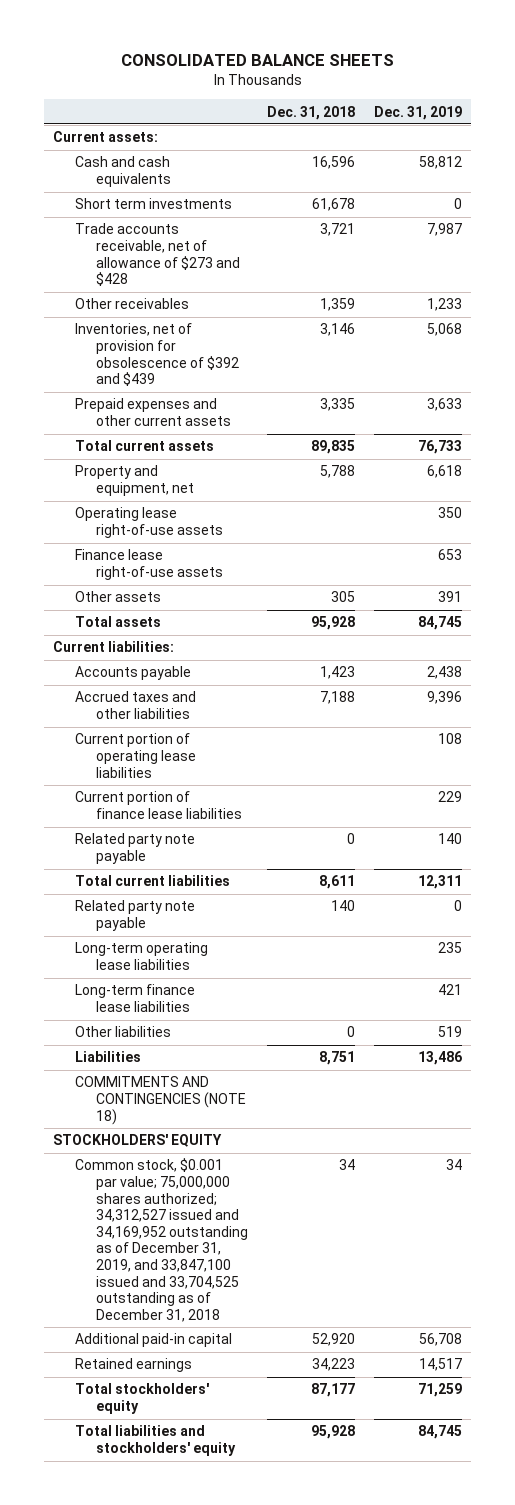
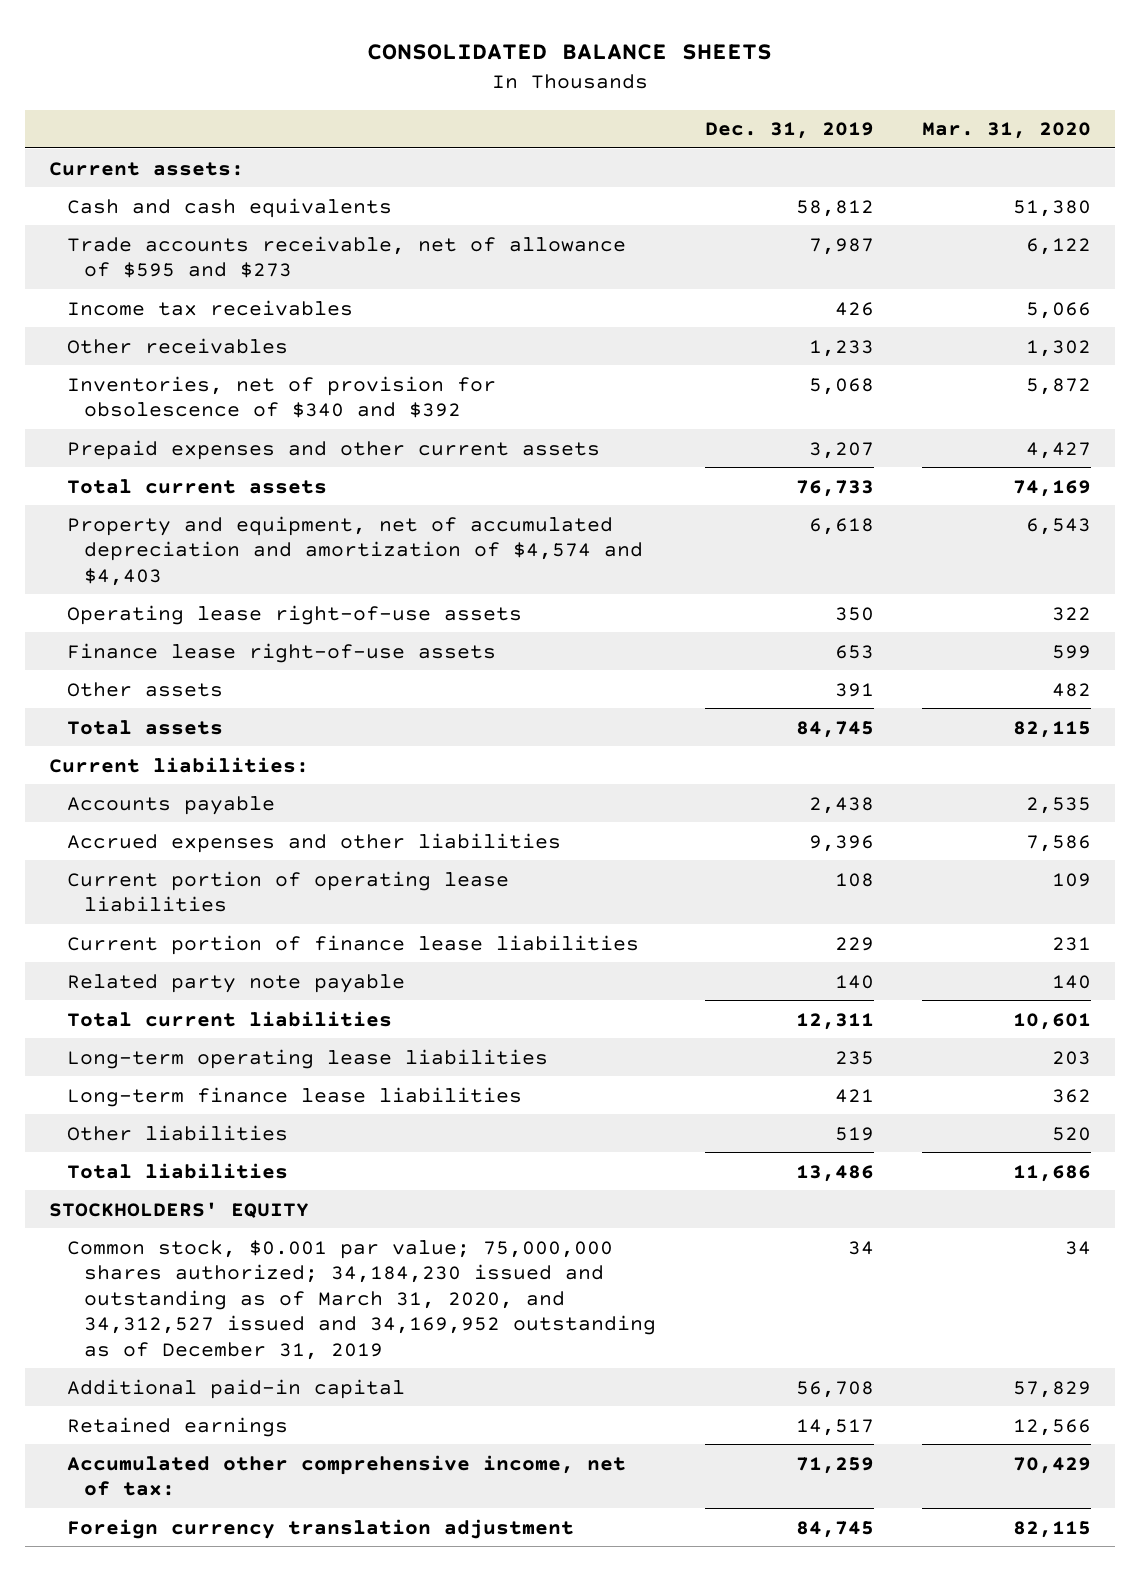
[266,105,355,120] Dec. 31, 2018 -> none
none -> [921,122,1091,140] Mar. 31, 2020
[74,198,232,210] Short term investments -> none
[74,223,240,287] Trade accounts receivable, net of allowance of $273 and $428 -> [66,235,626,279] Trade accounts receivable, net of allowance of $595 and $273
none -> [66,299,353,316] Income tax receivables
[74,323,239,387] Inventories, net of provision for obsolescence of $392 and $439 -> [66,375,496,419] Inventories, net of provision for obsolescence of $340 and $392
[426,398,462,412] 3,633 -> [808,441,874,459] 3,207
[74,465,194,497] Property and equipment, net -> [66,515,644,586] Property and equipment, net of accumulated depreciation and amortization of $4,574 and $4,403
[74,691,196,720] Accrued taxes and other liabilities -> [66,832,561,853] Accrued expenses and other liabilities
[74,900,195,932] Related party note payable -> none
[74,1076,246,1125] COMMITMENTS AND CONTINGENCIES (NOTE 18) -> none
[74,1051,141,1063] Liabilities -> [66,1162,288,1179] Total liabilities
[74,1158,248,1322] Common stock, $0.001 par value; 75,000,000 shares authorized; 34,312,527 issued and 34,169,952 outstanding as of December 31, 2019, and 33,847,100 issued and 33,704,525 outstanding as of December 31, 2018 -> [66,1239,657,1360] Common stock, $0.001 par value; 75,000,000 shares authorized; 34,184,230 issued and outstanding as of March 31, 2020, and 34,312,527 issued and 34,169,952 outstanding as of December 31, 2019
[74,1383,209,1415] Total stockholders' equity -> [66,1454,626,1497] Accumulated other comprehensive income, net of tax:
[74,1425,236,1457] Total liabilities and stockholders' equity -> [66,1518,574,1539] Foreign currency translation adjustment

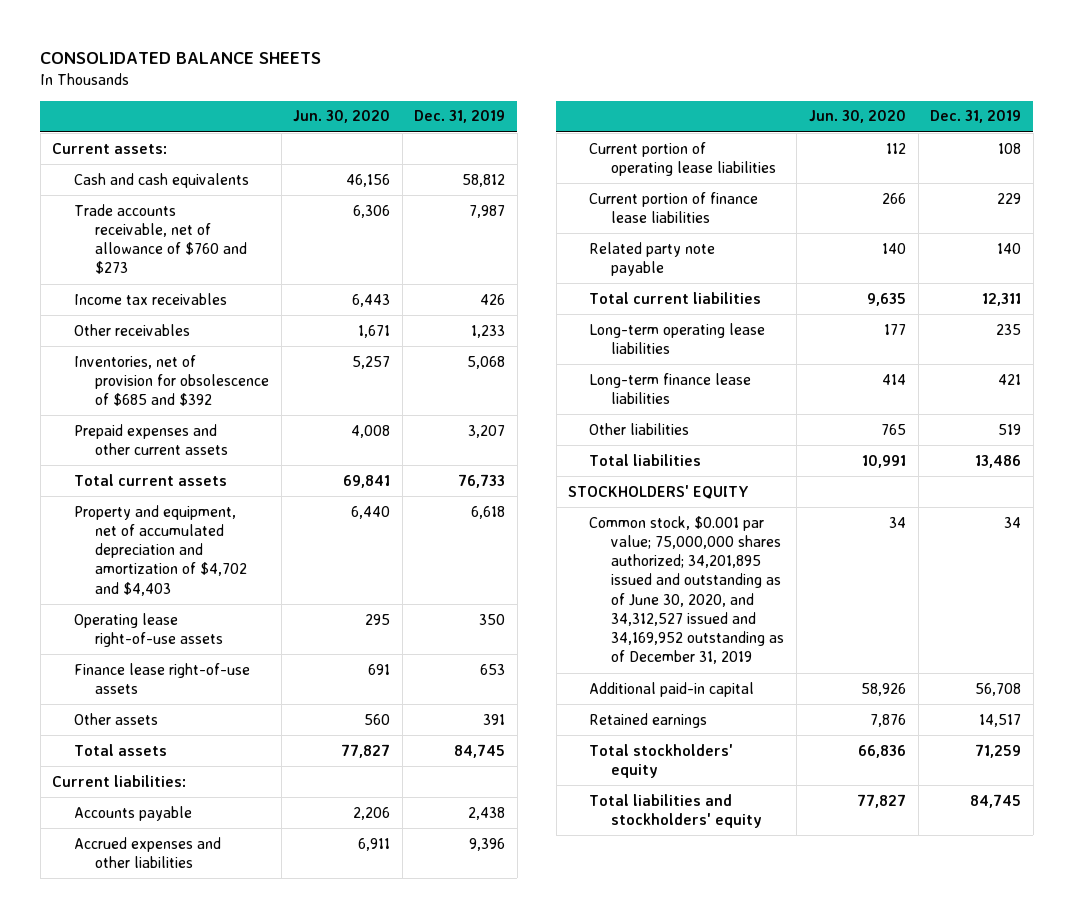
[921,122,1091,140] Mar. 31, 2020 -> none
none -> [293,110,391,124] Jun. 30, 2020
[66,235,626,279] Trade accounts receivable, net of allowance of $595 and $273 -> [73,203,248,275] Trade accounts receivable, net of allowance of $760 and $273
[66,375,496,419] Inventories, net of provision for obsolescence of $340 and $392 -> [73,354,270,407] Inventories, net of provision for obsolescence of $685 and $392
[66,515,644,586] Property and equipment, net of accumulated depreciation and amortization of $4,574 and $4,403 -> [73,504,248,596] Property and equipment, net of accumulated depreciation and amortization of $4,702 and $4,403
[66,1239,657,1360] Common stock, $0.001 par value; 75,000,000 shares authorized; 34,184,230 issued and outstanding as of March 31, 2020, and 34,312,527 issued and 34,169,952 outstanding as of December 31, 2019 -> [589,515,784,665] Common stock, $0.001 par value; 75,000,000 shares authorized; 34,201,895 issued and outstanding as of June 30, 2020, and 34,312,527 issued and 34,169,952 outstanding as of December 31, 2019
[66,1454,626,1497] Accumulated other comprehensive income, net of tax: -> [589,743,734,778] Total stockholders' equity
[66,1518,574,1539] Foreign currency translation adjustment -> [589,793,762,828] Total liabilities and stockholders' equity

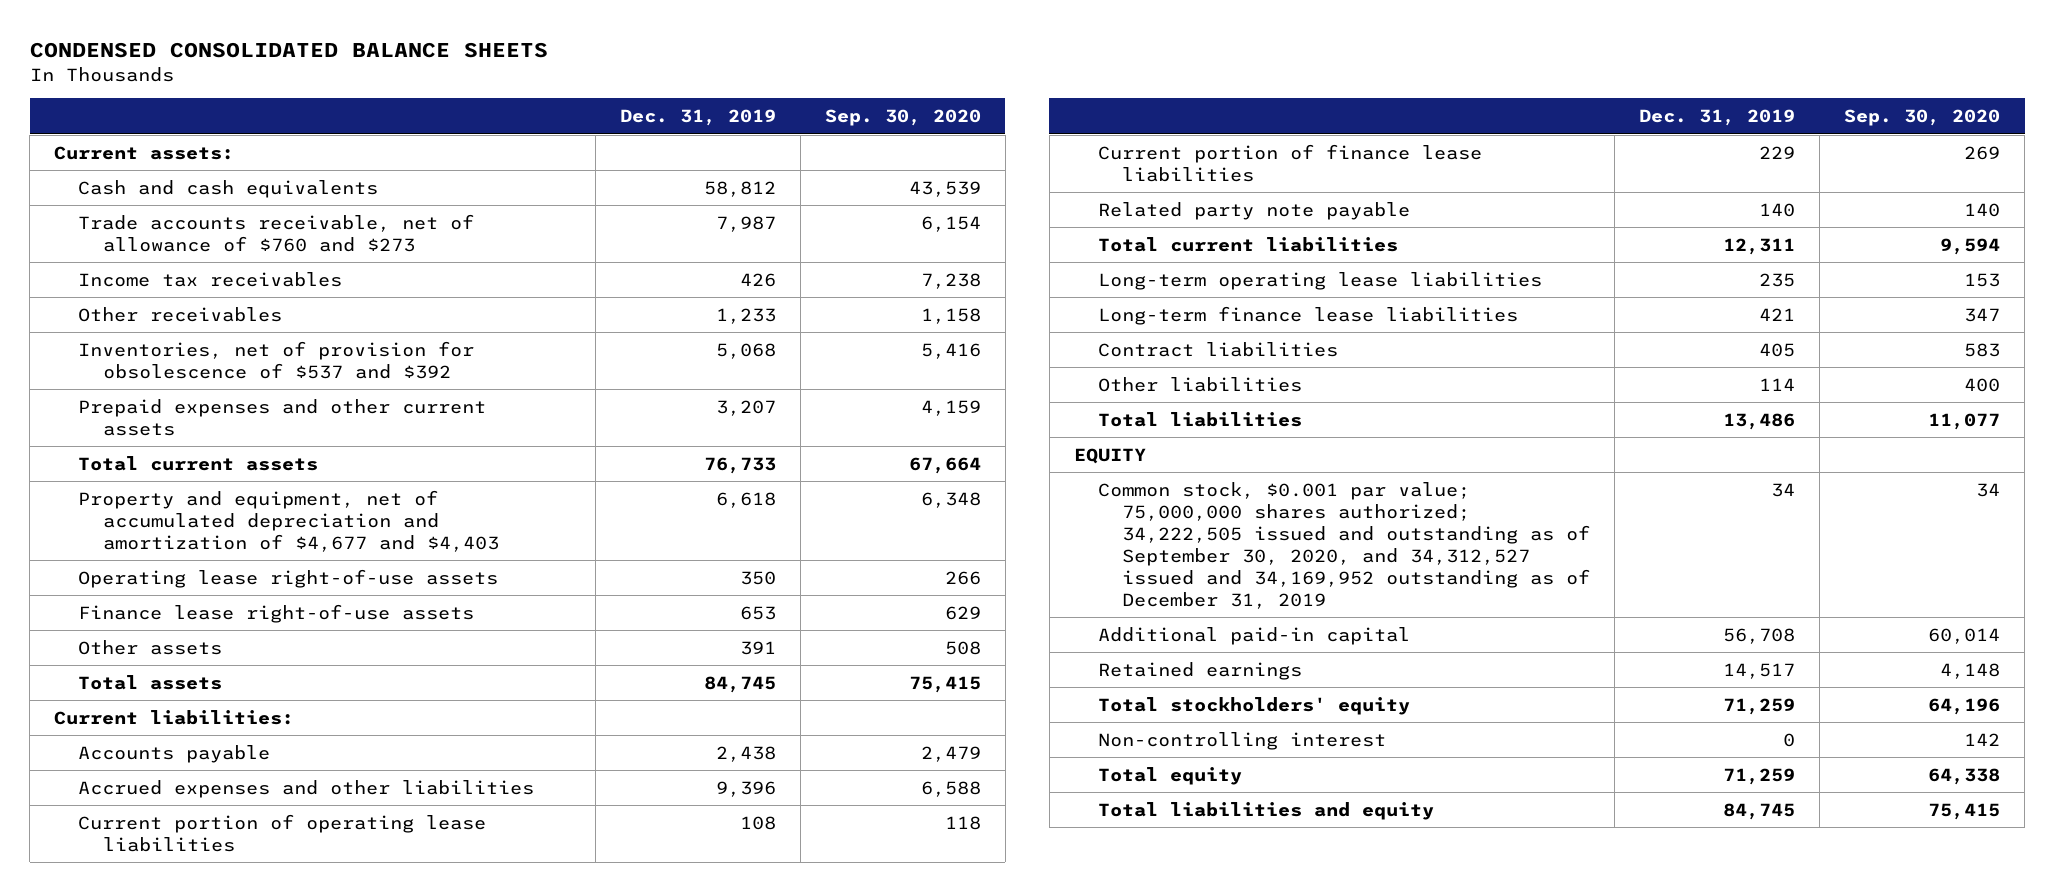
[40,52,322,65] CONSOLIDATED BALANCE SHEETS -> [29,41,548,58] CONDENSED CONSOLIDATED BALANCE SHEETS
[293,110,391,124] Jun. 30, 2020 -> none
none -> [824,109,981,127] Sep. 30, 2020
[73,354,270,407] Inventories, net of provision for obsolescence of $685 and $392 -> [78,340,475,379] Inventories, net of provision for obsolescence of $537 and $392
[73,504,248,596] Property and equipment, net of accumulated depreciation and amortization of $4,702 and $4,403 -> [78,489,499,552] Property and equipment, net of accumulated depreciation and amortization of $4,677 and $4,403
none -> [1097,341,1338,357] Contract liabilities
[998,423,1022,435] 519 -> [1759,377,1796,391] 114
[568,484,750,499] STOCKHOLDERS' EQUITY -> [1073,447,1146,464] EQUITY
[589,515,784,665] Common stock, $0.001 par value; 75,000,000 shares authorized; 34,201,895 issued and outstanding as of June 30, 2020, and 34,312,527 issued and 34,169,952 outstanding as of December 31, 2019 -> [1097,481,1591,609] Common stock, $0.001 par value; 75,000,000 shares authorized; 34,222,505 issued and outstanding as of September 30, 2020, and 34,312,527 issued and 34,169,952 outstanding as of December 31, 2019
none -> [1097,731,1386,750] Non-controlling interest
none -> [1097,766,1242,785] Total equity
[589,793,762,828] Total liabilities and stockholders' equity -> [1097,801,1434,820] Total liabilities and equity

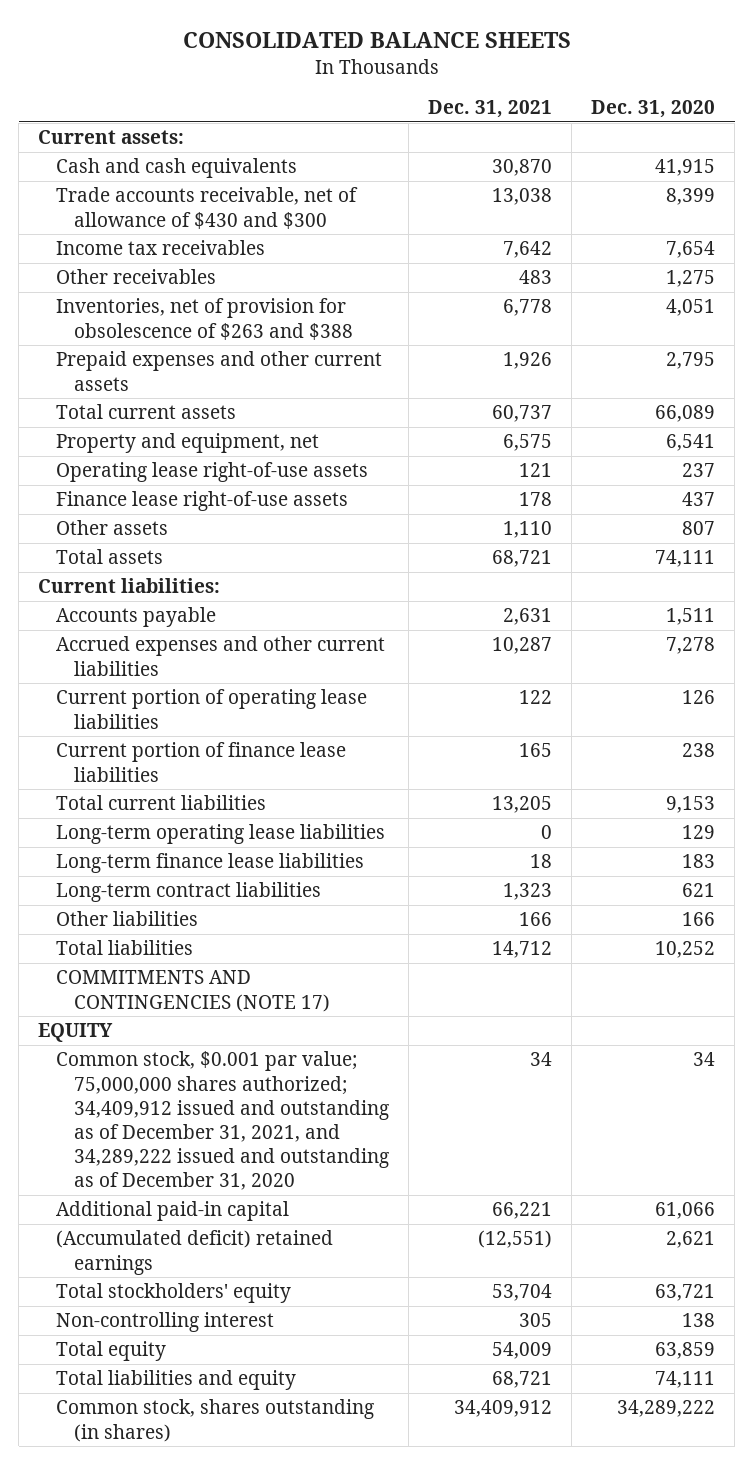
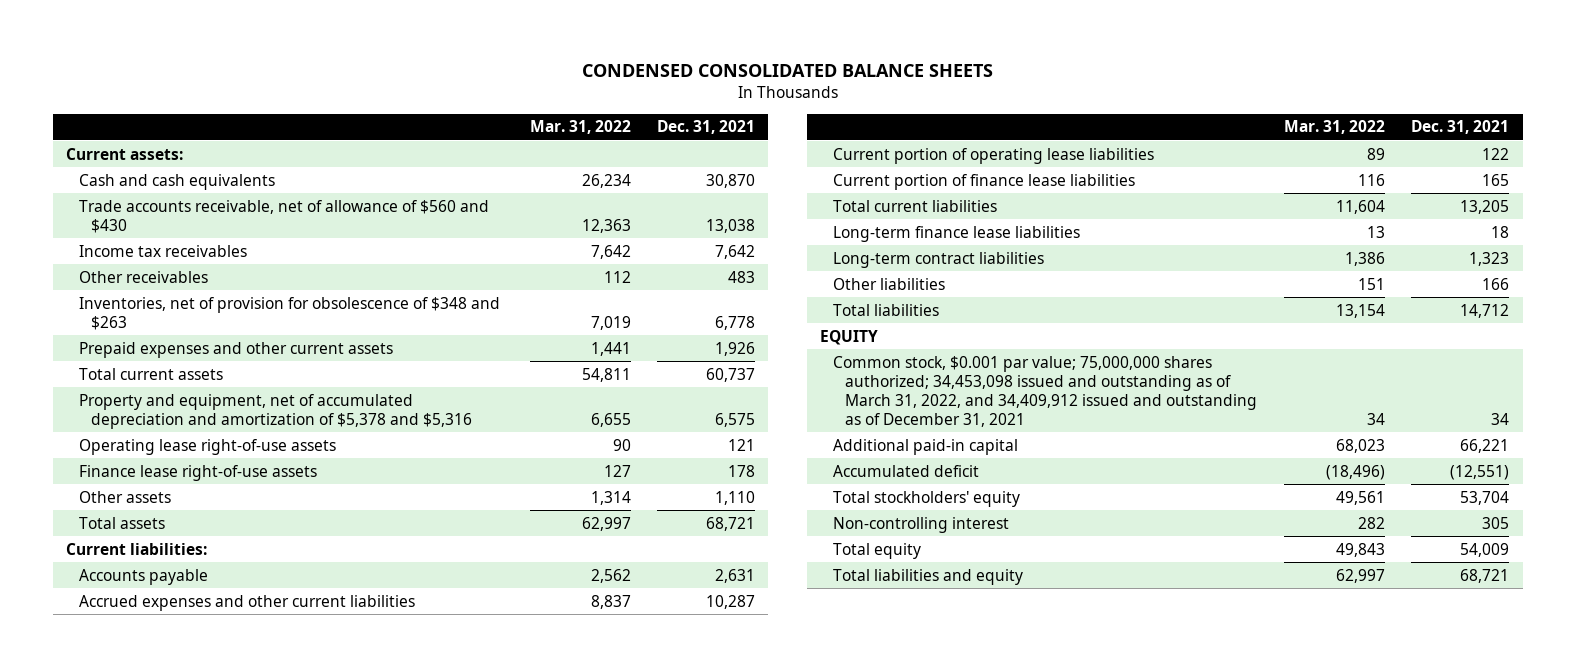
[182,32,571,49] CONSOLIDATED BALANCE SHEETS -> [581,64,993,78] CONDENSED CONSOLIDATED BALANCE SHEETS
[591,100,716,119] Dec. 31, 2020 -> none
none -> [529,120,631,135] Mar. 31, 2022
[56,187,359,229] Trade accounts receivable, net of allowance of $430 and $300 -> [78,199,489,233] Trade accounts receivable, net of allowance of $560 and $430
[56,298,353,340] Inventories, net of provision for obsolescence of $263 and $388 -> [78,296,500,330] Inventories, net of provision for obsolescence of $348 and $263
[56,433,320,454] Property and equipment, net -> [78,393,473,429] Property and equipment, net of accumulated depreciation and amortization of $5,378 and $5,316
[56,824,386,845] Long-term operating lease liabilities -> none
[56,970,330,1012] COMMITMENTS AND CONTINGENCIES (NOTE 17) -> none
[56,1051,389,1191] Common stock, $0.001 par value; 75,000,000 shares authorized; 34,409,912 issued and outstanding as of December 31, 2021, and 34,289,222 issued and outstanding as of December 31, 2020 -> [832,355,1258,427] Common stock, $0.001 par value; 75,000,000 shares authorized; 34,453,098 issued and outstanding as of March 31, 2022, and 34,409,912 issued and outstanding as of December 31, 2021
[56,1230,334,1275] (Accumulated deficit) retained earnings -> [832,464,979,477] Accumulated deficit
[56,1399,375,1442] Common stock, shares outstanding (in shares) -> none

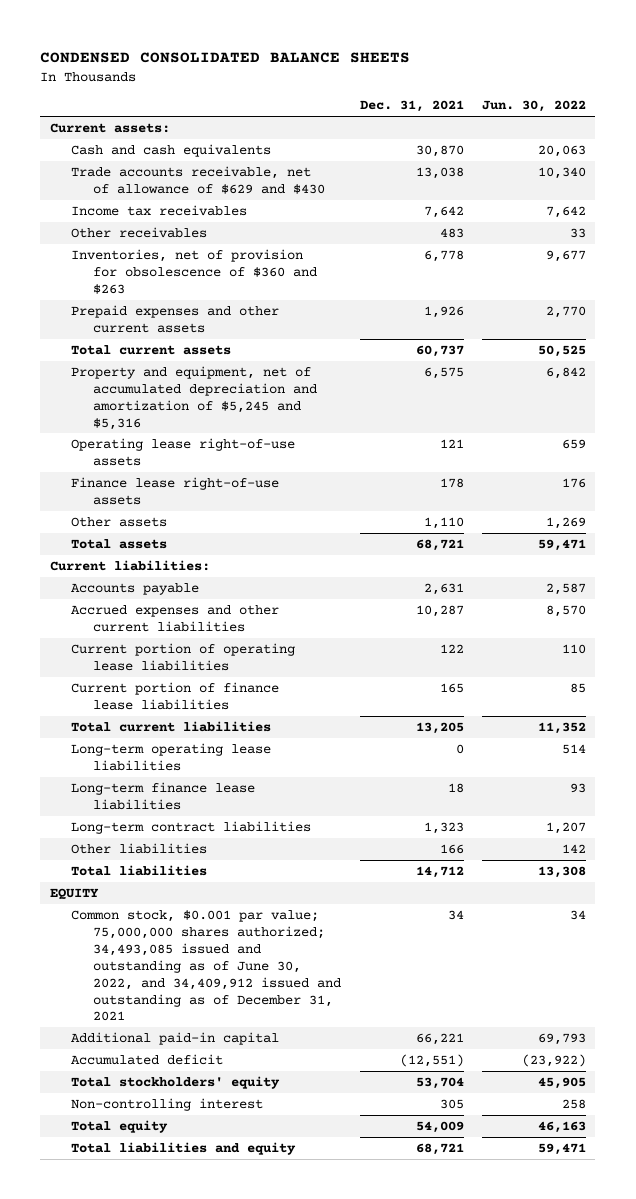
[529,120,631,135] Mar. 31, 2022 -> none
none -> [481,100,586,113] Jun. 30, 2022
[78,199,489,233] Trade accounts receivable, net of allowance of $560 and $430 -> [71,165,326,194] Trade accounts receivable, net of allowance of $629 and $430
[78,296,500,330] Inventories, net of provision for obsolescence of $348 and $263 -> [71,248,318,294] Inventories, net of provision for obsolescence of $360 and $263
[78,393,473,429] Property and equipment, net of accumulated depreciation and amortization of $5,378 and $5,316 -> [71,365,318,430] Property and equipment, net of accumulated depreciation and amortization of $5,245 and $5,316
none -> [71,742,272,771] Long-term operating lease liabilities
[832,355,1258,427] Common stock, $0.001 par value; 75,000,000 shares authorized; 34,453,098 issued and outstanding as of March 31, 2022, and 34,409,912 issued and outstanding as of December 31, 2021 -> [71,909,342,1022] Common stock, $0.001 par value; 75,000,000 shares authorized; 34,493,085 issued and outstanding as of June 30, 2022, and 34,409,912 issued and outstanding as of December 31, 2021

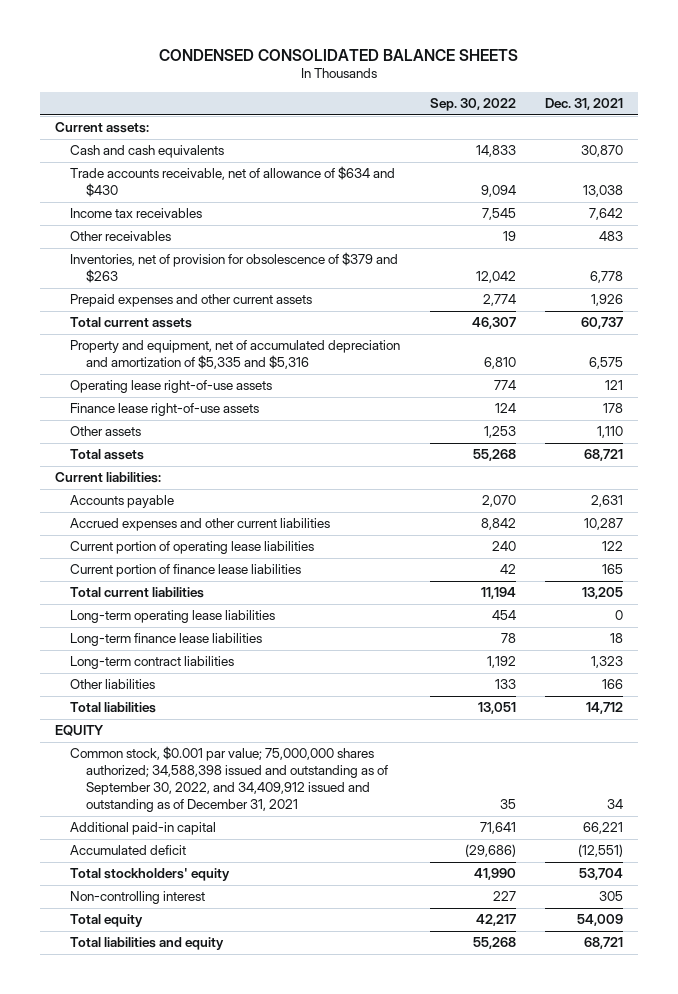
[481,100,586,113] Jun. 30, 2022 -> none
none -> [429,98,516,112] Sep. 30, 2022
[71,165,326,194] Trade accounts receivable, net of allowance of $629 and $430 -> [70,166,396,198] Trade accounts receivable, net of allowance of $634 and $430
[71,248,318,294] Inventories, net of provision for obsolescence of $360 and $263 -> [70,252,399,284] Inventories, net of provision for obsolescence of $379 and $263
[71,365,318,430] Property and equipment, net of accumulated depreciation and amortization of $5,245 and $5,316 -> [70,340,401,370] Property and equipment, net of accumulated depreciation and amortization of $5,335 and $5,316
[71,909,342,1022] Common stock, $0.001 par value; 75,000,000 shares authorized; 34,493,085 issued and outstanding as of June 30, 2022, and 34,409,912 issued and outstanding as of December 31, 2021 -> [70,746,389,812] Common stock, $0.001 par value; 75,000,000 shares authorized; 34,588,398 issued and outstanding as of September 30, 2022, and 34,409,912 issued and outstanding as of December 31, 2021

